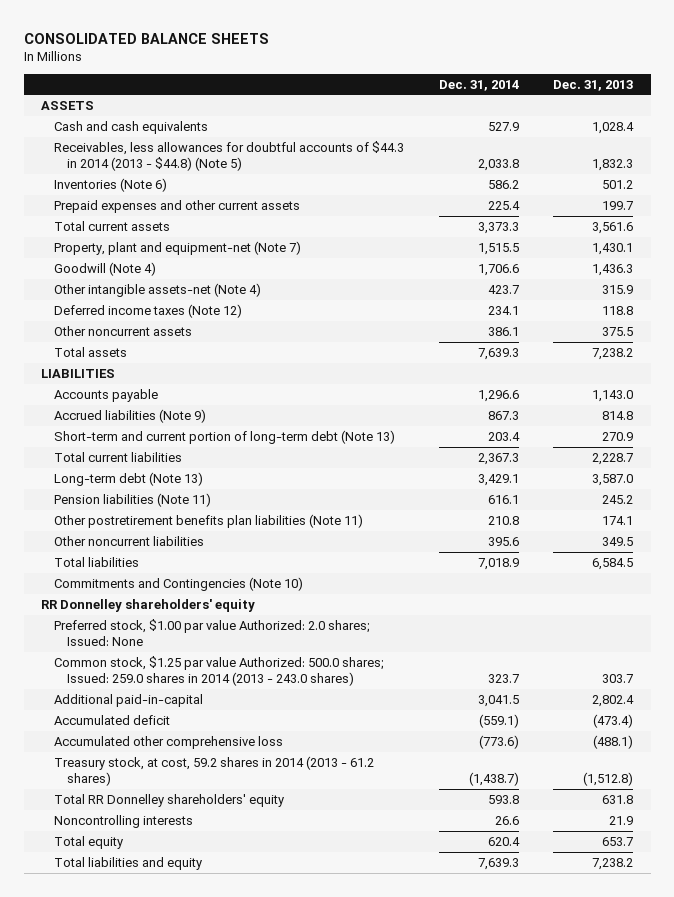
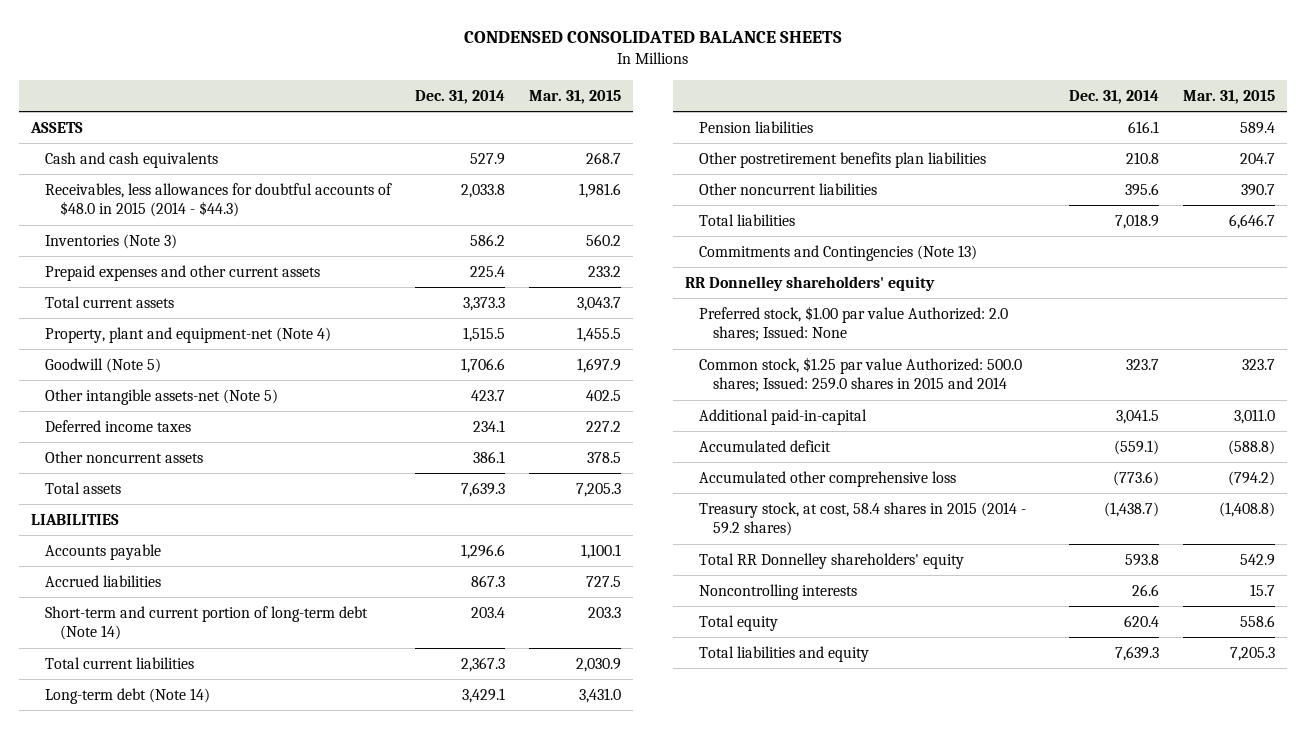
[23,32,269,44] CONSOLIDATED BALANCE SHEETS -> [464,31,843,44] CONDENSED CONSOLIDATED BALANCE SHEETS
[553,79,634,91] Dec. 31, 2013 -> none
none -> [529,90,622,105] Mar. 31, 2015
[54,140,405,171] Receivables, less allowances for doubtful accounts of $44.3 in 2014 (2013 - $44.8) (Note 5) -> [45,182,393,218] Receivables, less allowances for doubtful accounts of $48.0 in 2015 (2014 - $44.3)
[54,177,168,192] Inventories (Note 6) -> [45,233,178,249] Inventories (Note 3)
[54,240,302,255] Property, plant and equipment-net (Note 7) -> [45,326,332,343] Property, plant and equipment-net (Note 4)
[54,261,157,276] Goodwill (Note 4) -> [45,357,162,373] Goodwill (Note 5)
[54,282,262,297] Other intangible assets-net (Note 4) -> [45,388,279,405] Other intangible assets-net (Note 5)
[54,303,243,318] Deferred income taxes (Note 12) -> [45,419,192,432] Deferred income taxes
[54,408,207,423] Accrued liabilities (Note 9) -> [45,574,162,587] Accrued liabilities
[54,429,396,444] Short-term and current portion of long-term debt (Note 13) -> [45,605,369,641] Short-term and current portion of long-term debt (Note 14)
[54,471,204,486] Long-term debt (Note 13) -> [45,687,211,704] Long-term debt (Note 14)
[54,492,212,507] Pension liabilities (Note 11) -> [698,120,813,133] Pension liabilities
[54,513,364,528] Other postretirement benefits plan liabilities (Note 11) -> [698,151,986,168] Other postretirement benefits plan liabilities
[54,576,304,591] Commitments and Contingencies (Note 10) -> [698,244,977,261] Commitments and Contingencies (Note 13)
[54,655,385,686] Common stock, $1.25 par value Authorized: 500.0 shares; Issued: 259.0 shares in 2014 (2013 - 243.0 shares) -> [698,356,1022,393] Common stock, $1.25 par value Authorized: 500.0 shares; Issued: 259.0 shares in 2015 and 2014
[54,755,375,786] Treasury stock, at cost, 59.2 shares in 2014 (2013 - 61.2 shares) -> [698,501,1026,537] Treasury stock, at cost, 58.4 shares in 2015 (2014 - 59.2 shares)

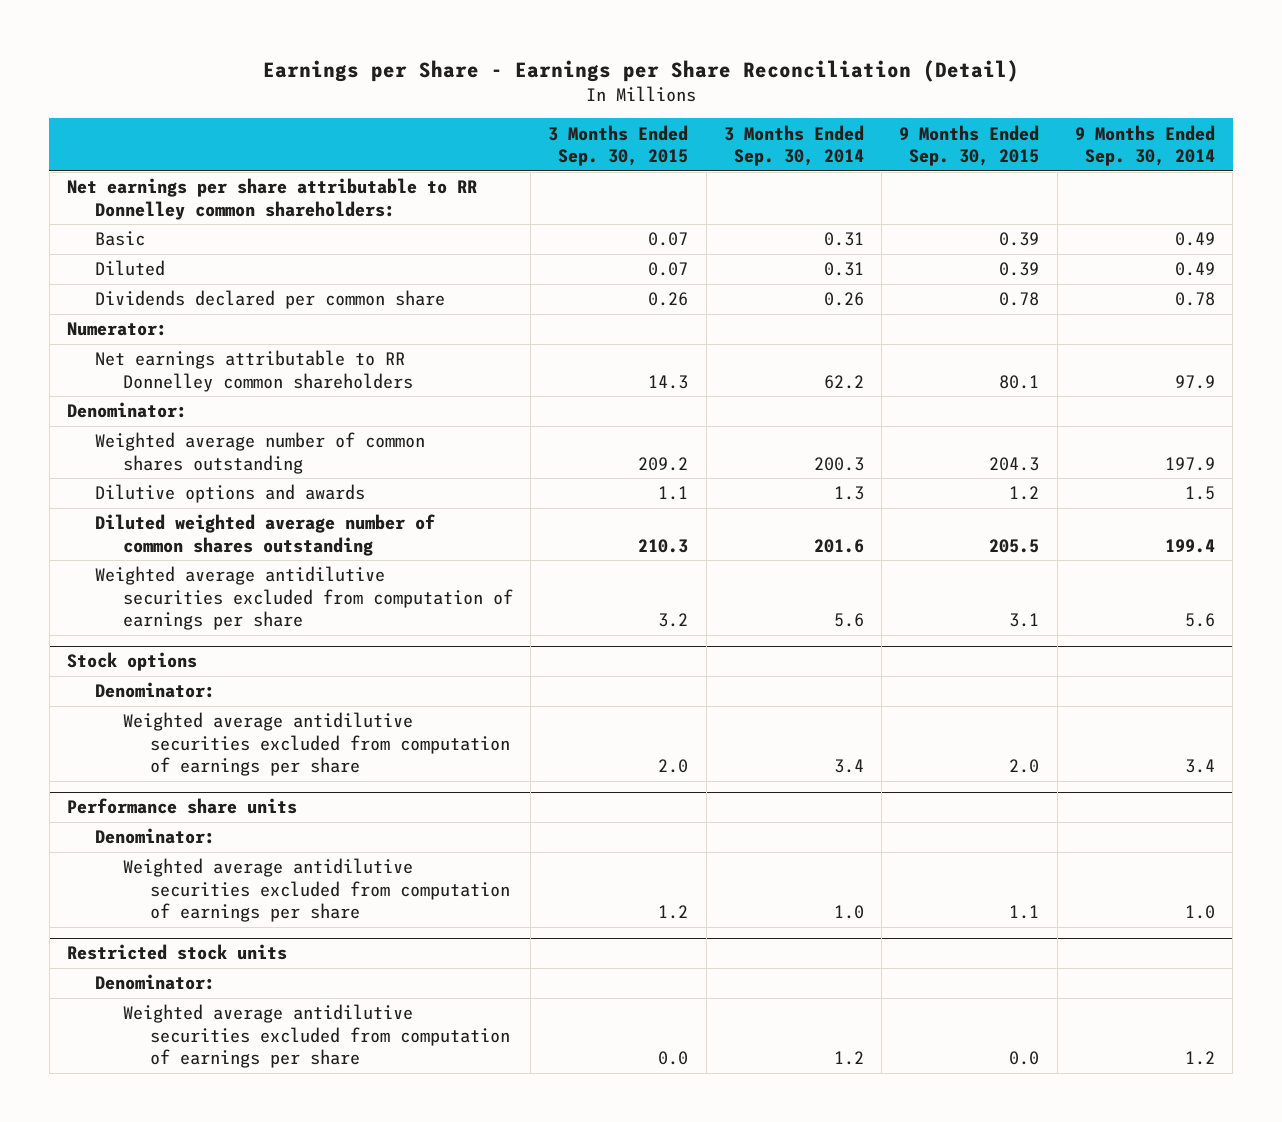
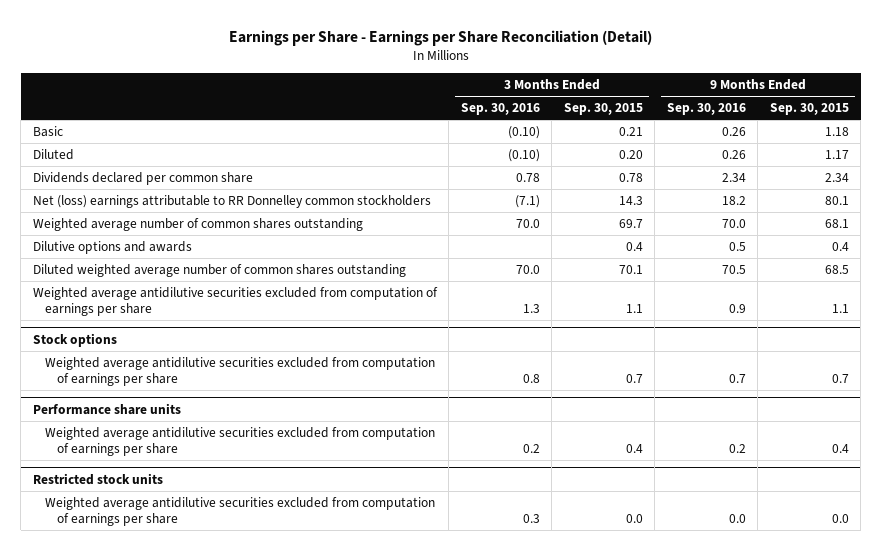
[723,124,864,167] 3 Months Ended Sep. 30, 2014 -> none
[1075,124,1216,167] 9 Months Ended Sep. 30, 2014 -> none
none -> [460,103,540,116] Sep. 30, 2016
none -> [666,103,746,116] Sep. 30, 2016
[66,178,477,220] Net earnings per share attributable to RR Donnelley common shareholders: -> none
[66,322,167,337] Numerator: -> none
[66,402,187,419] Denominator: -> none
[648,232,689,247] 0.07 -> [618,126,643,136] 0.21
[999,232,1040,247] 0.39 -> [824,126,849,136] 1.18
[648,262,689,277] 0.07 -> [618,149,643,159] 0.20
[999,262,1040,277] 0.39 -> [824,149,849,159] 1.17
[648,292,689,307] 0.26 -> [618,172,643,182] 0.78
[999,292,1040,307] 0.78 -> [824,172,849,182] 2.34
[94,350,413,392] Net earnings attributable to RR Donnelley common shareholders -> [32,194,431,208] Net (loss) earnings attributable to RR Donnelley common stockholders
[638,456,689,471] 209.2 -> [618,218,643,228] 69.7
[989,456,1040,471] 204.3 -> [824,218,849,228] 68.1
[658,486,689,501] 1.1 -> [625,241,643,251] 0.4
[1009,486,1040,501] 1.2 -> [831,241,849,251] 0.4
[638,538,689,553] 210.3 -> [618,264,643,274] 70.1
[989,538,1040,553] 205.5 -> [824,264,849,274] 68.5
[658,613,689,628] 3.2 -> [625,303,643,313] 1.1
[1009,613,1040,628] 3.1 -> [831,303,849,313] 1.1
[94,682,215,699] Denominator: -> none
[658,759,689,774] 2.0 -> [625,373,643,383] 0.7
[1009,759,1040,774] 2.0 -> [831,373,849,383] 0.7
[94,828,215,845] Denominator: -> none
[658,905,689,920] 1.2 -> [625,443,643,453] 0.4
[1009,905,1040,920] 1.1 -> [831,443,849,453] 0.4
[94,974,215,991] Denominator: -> none

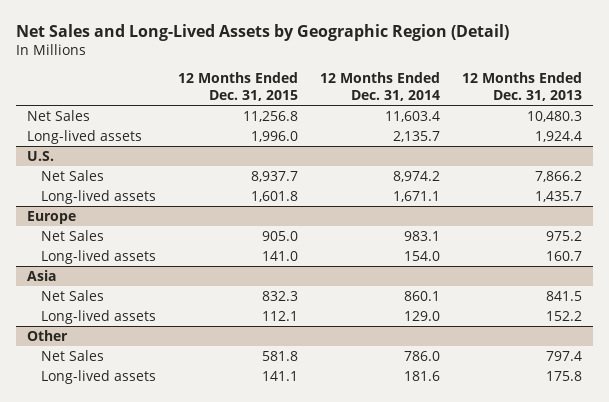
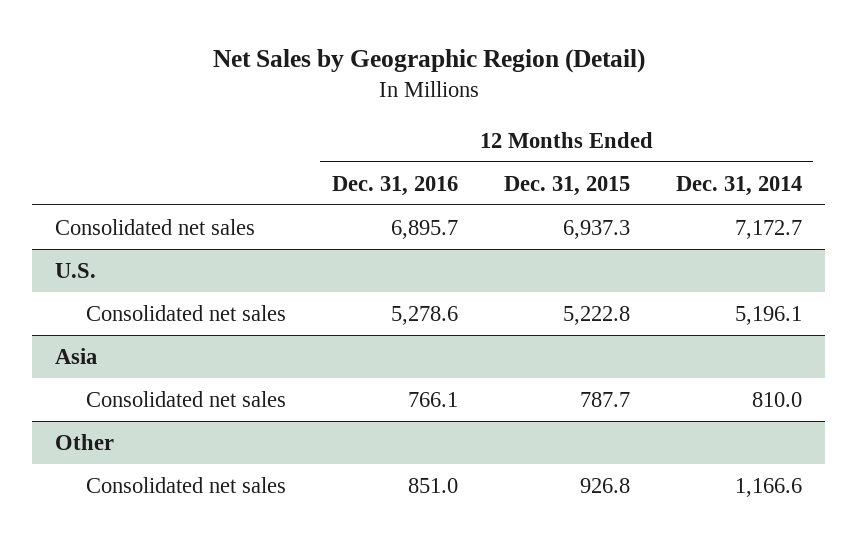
[16,23,510,41] Net Sales and Long-Lived Assets by Geographic Region (Detail) -> [212,48,645,73] Net Sales by Geographic Region (Detail)
[462,72,583,101] 12 Months Ended Dec. 31, 2013 -> none
none -> [331,175,458,196] Dec. 31, 2016
[27,129,143,144] Long-lived assets -> none
[27,109,91,121] Net Sales -> [55,218,256,235] Consolidated net sales
[242,110,298,122] 11,256.8 -> [562,219,630,239] 6,937.3
[385,110,441,122] 11,603.4 -> [734,219,802,239] 7,172.7
[40,189,156,204] Long-lived assets -> none
[27,210,77,224] Europe -> none
[40,229,104,241] Net Sales -> none
[40,249,156,264] Long-lived assets -> none
[40,169,104,181] Net Sales -> [85,304,286,321] Consolidated net sales
[250,170,298,182] 8,937.7 -> [562,305,630,325] 5,222.8
[393,170,441,182] 8,974.2 -> [734,305,802,325] 5,196.1
[40,309,156,324] Long-lived assets -> none
[40,289,104,301] Net Sales -> [85,390,286,407] Consolidated net sales
[261,290,298,301] 832.3 -> [579,391,630,407] 787.7
[404,290,441,301] 860.1 -> [751,391,802,407] 810.0
[40,369,156,384] Long-lived assets -> none
[40,349,104,361] Net Sales -> [85,476,286,493] Consolidated net sales
[261,350,298,361] 581.8 -> [579,477,630,493] 926.8
[404,350,441,361] 786.0 -> [734,477,802,497] 1,166.6

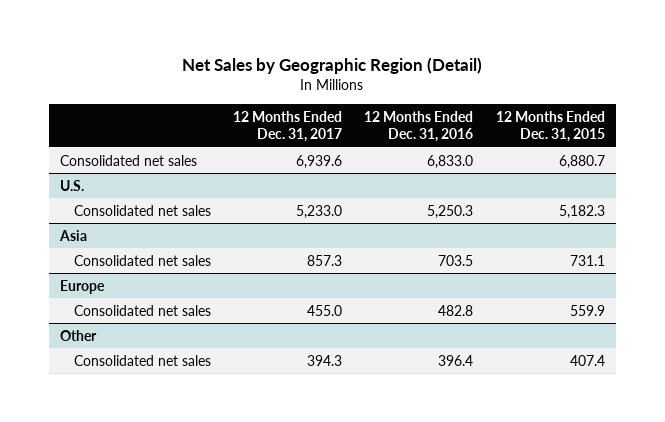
[675,175,802,196] Dec. 31, 2014 -> none
none -> [233,111,343,143] 12 Months Ended Dec. 31, 2017
[390,219,458,239] 6,895.7 -> [427,154,474,169] 6,833.0
[562,219,630,239] 6,937.3 -> [558,154,605,169] 6,880.7
[390,305,458,325] 5,278.6 -> [427,204,474,219] 5,250.3
[562,305,630,325] 5,222.8 -> [558,204,605,219] 5,182.3
[407,391,458,407] 766.1 -> [438,254,474,266] 703.5
[579,391,630,407] 787.7 -> [569,254,605,266] 731.1
none -> [59,279,105,294] Europe
none -> [73,304,211,316] Consolidated net sales
[407,477,458,493] 851.0 -> [438,354,474,366] 396.4
[579,477,630,493] 926.8 -> [569,354,605,366] 407.4

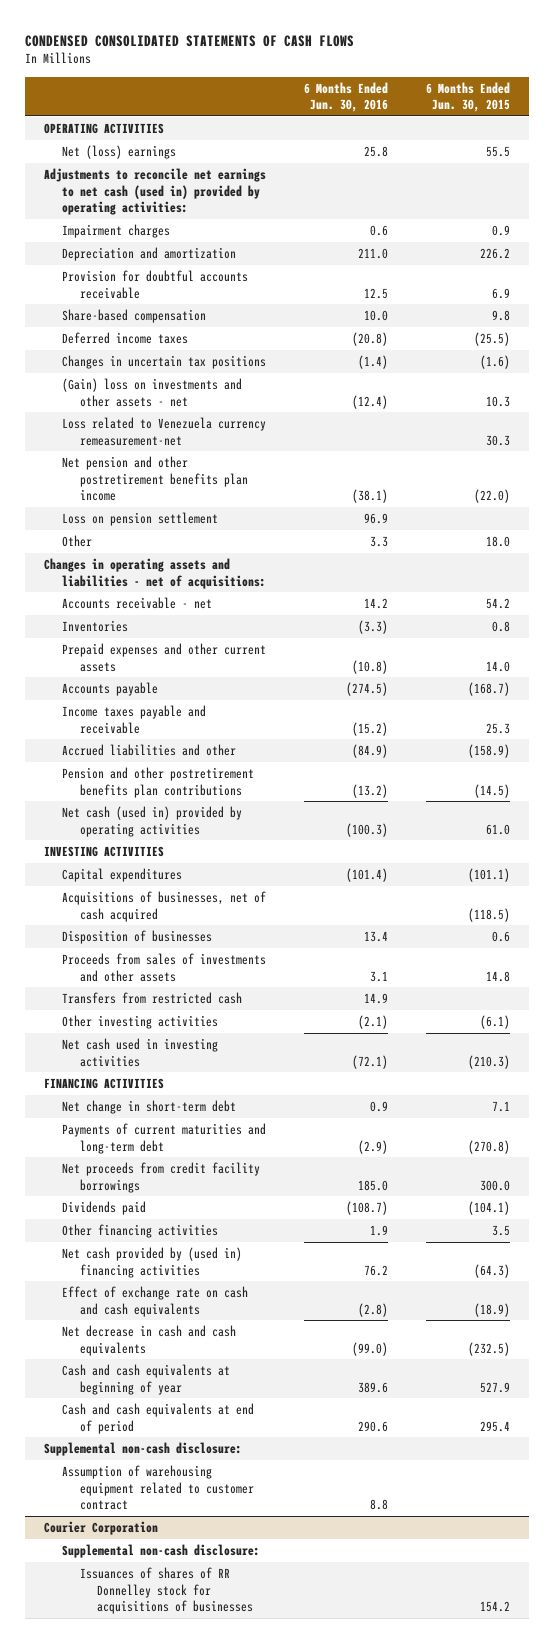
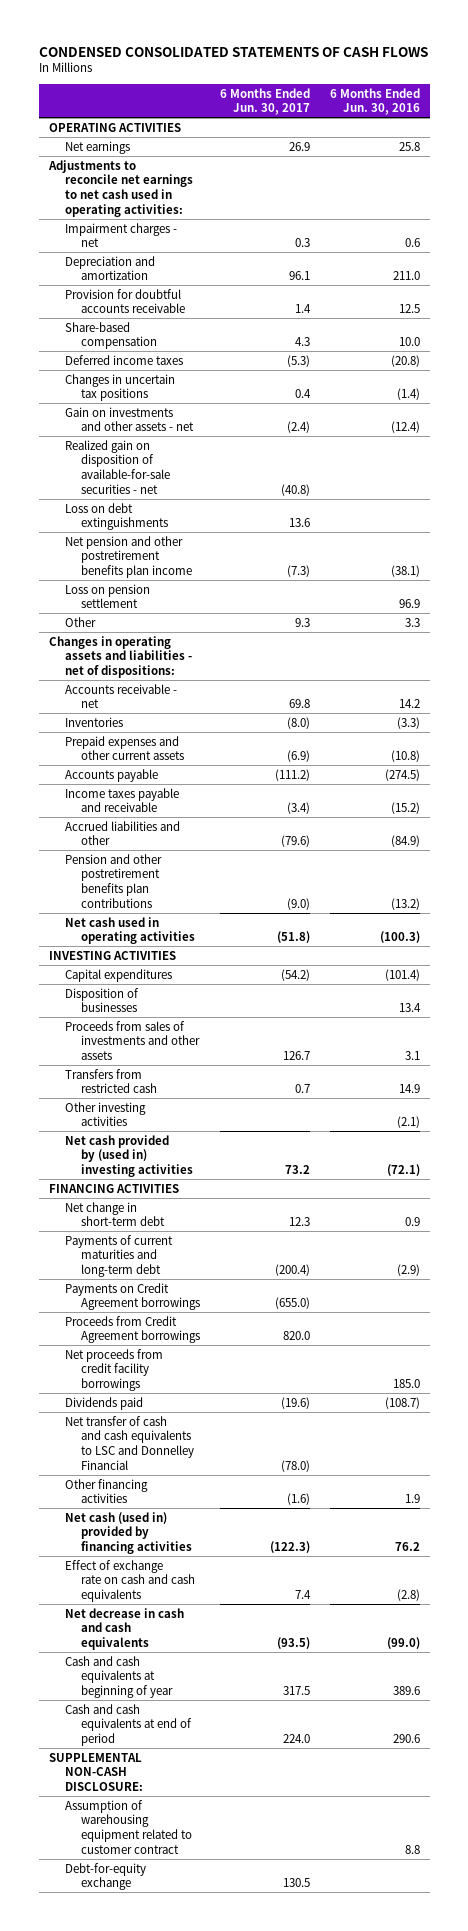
[426,81,511,113] 6 Months Ended Jun. 30, 2015 -> none
none -> [219,87,310,116] 6 Months Ended Jun. 30, 2017
[61,145,176,160] Net (loss) earnings -> [64,140,130,154] Net earnings
[44,168,267,216] Adjustments to reconcile net earnings to net cash (used in) provided by operating activities: -> [47,159,193,217] Adjustments to reconcile net earnings to net cash used in operating activities:
[61,224,170,239] Impairment charges -> [64,222,177,248] Impairment charges - net
[61,417,266,446] Loss related to Venezuela currency remeasurement-net -> none
[61,378,242,407] (Gain) loss on investments and other assets - net -> [64,406,194,432] Gain on investments and other assets - net
none -> [64,439,170,494] Realized gain on disposition of available-for-sale securities - net
none -> [64,502,168,531] Loss on debt extinguishments
[44,558,266,589] Changes in operating assets and liabilities - net of acquisitions: -> [48,635,192,679] Changes in operating assets and liabilities - net of dispositions:
[61,806,242,837] Net cash (used in) provided by operating activities -> [64,916,195,945] Net cash used in operating activities
[61,891,266,922] Acquisitions of businesses, net of cash acquired -> none
[61,1038,218,1067] Net cash used in investing activities -> [64,1134,193,1178] Net cash provided by (used in) investing activities
none -> [64,1282,200,1311] Payments on Credit Agreement borrowings
none -> [64,1315,200,1344] Proceeds from Credit Agreement borrowings
none -> [64,1415,194,1470] Net transfer of cash and cash equivalents to LSC and Donnelley Financial
[61,1247,242,1278] Net cash provided by (used in) financing activities -> [64,1511,192,1555] Net cash (used in) provided by financing activities
[44,1442,243,1457] Supplemental non-cash disclosure: -> [48,1752,143,1792] SUPPLEMENTAL NON-CASH DISCLOSURE:
[44,1521,159,1536] Courier Corporation -> none
[61,1544,260,1559] Supplemental non-cash disclosure: -> none
[79,1567,254,1615] Issuances of shares of RR Donnelley stock for acquisitions of businesses -> none
none -> [64,1862,146,1891] Debt-for-equity exchange

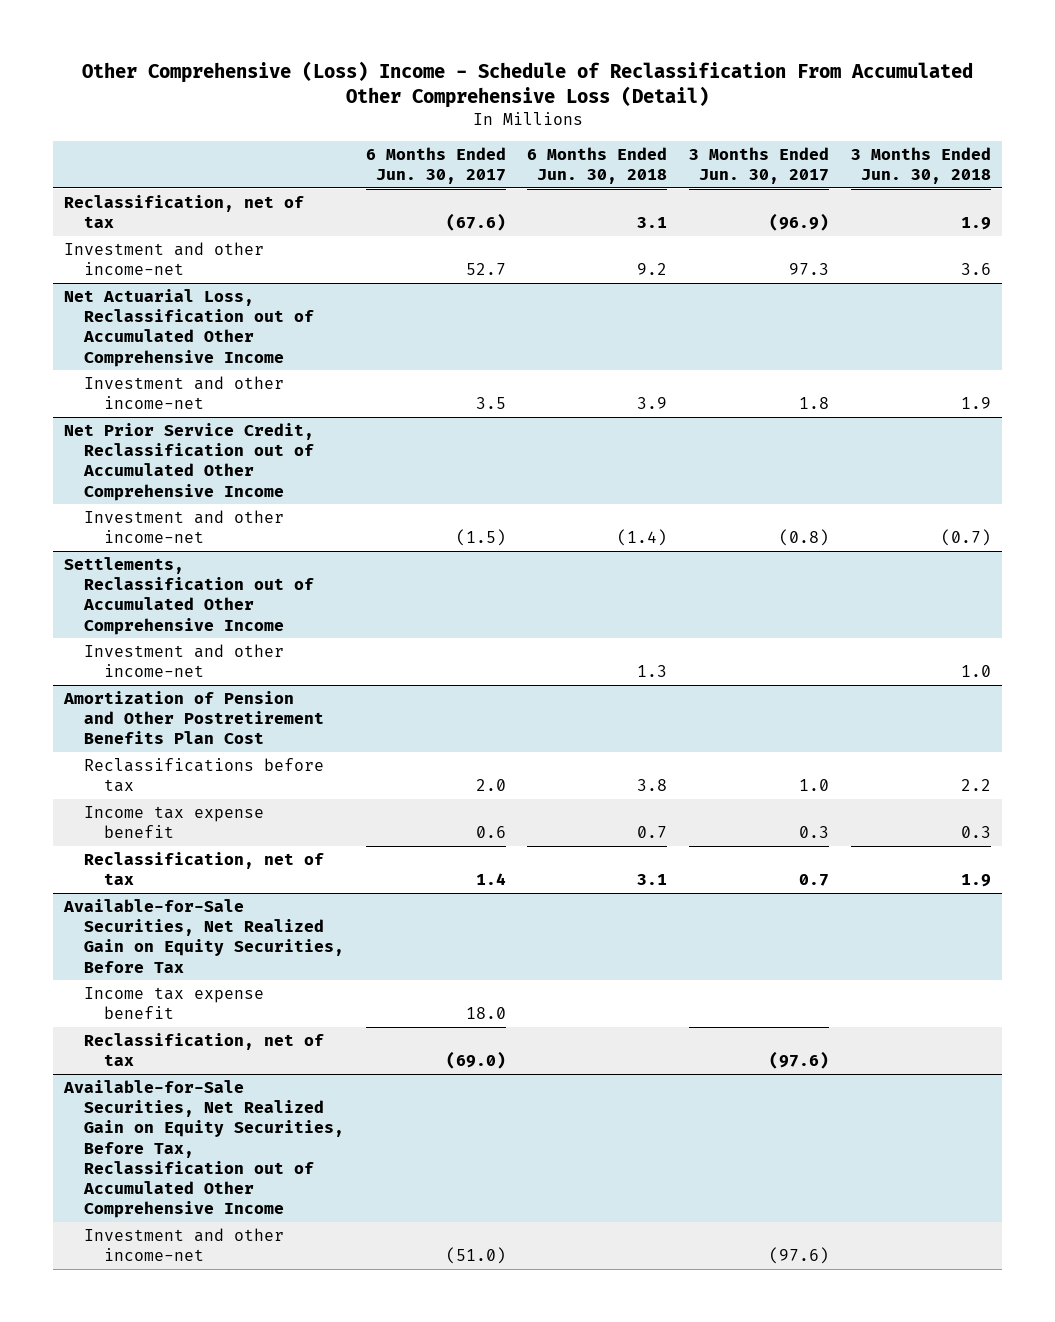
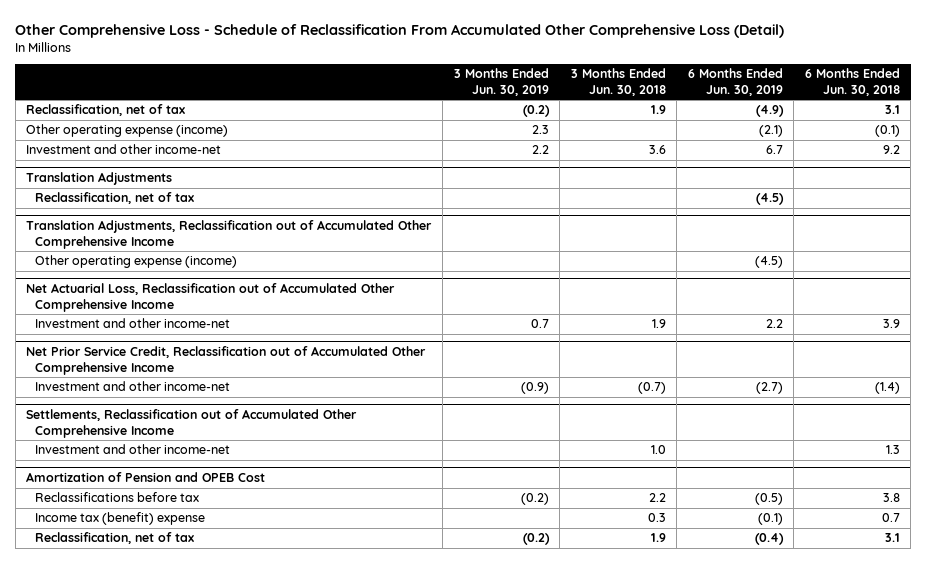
[81,61,973,109] Other Comprehensive (Loss) Income - Schedule of Reclassification From Accumulated Other Comprehensive Loss (Detail) -> [15,23,785,38] Other Comprehensive Loss - Schedule of Reclassification From Accumulated Other Comprehensive Loss (Detail)
[365,146,506,185] 6 Months Ended Jun. 30, 2017 -> none
[689,146,830,185] 3 Months Ended Jun. 30, 2017 -> none
none -> [453,68,549,96] 3 Months Ended Jun. 30, 2019
none -> [687,68,783,96] 6 Months Ended Jun. 30, 2019
none -> [26,124,229,138] Other operating expense (income)
none -> [26,172,173,186] Translation Adjustments
none -> [35,192,195,205] Reclassification, net of tax
none -> [26,220,433,249] Translation Adjustments, Reclassification out of Accumulated Other Comprehensive Income
none -> [35,255,238,269] Other operating expense (income)
[63,690,325,745] Amortization of Pension and Other Postretirement Benefits Plan Cost -> [26,472,266,483] Amortization of Pension and OPEB Cost
[84,805,265,839] Income tax expense benefit -> [35,512,206,526] Income tax (benefit) expense
[63,898,345,973] Available-for-Sale Securities, Net Realized Gain on Equity Securities, Before Tax -> none
[84,986,265,1020] Income tax expense benefit -> none
[84,1032,325,1067] Reclassification, net of tax -> none
[63,1079,345,1219] Available-for-Sale Securities, Net Realized Gain on Equity Securities, Before Tax, Reclassification out of Accumulated Other Comprehensive Income -> none
[84,1227,285,1262] Investment and other income-net -> none

